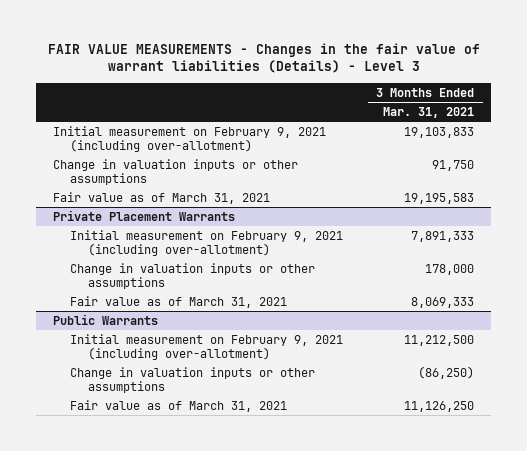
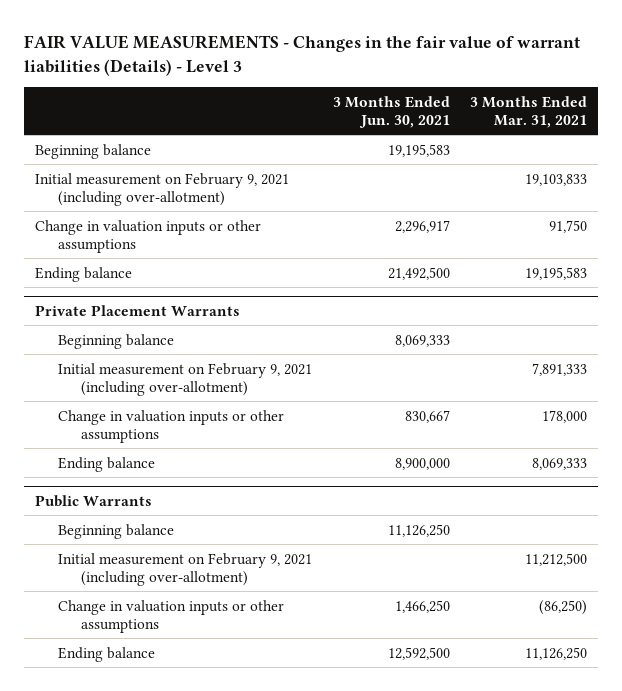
none -> [332,95,450,128] 3 Months Ended Jun. 30, 2021
none -> [34,143,151,159] Beginning balance
[52,191,270,204] Fair value as of March 31, 2021 -> [34,266,132,282] Ending balance
none -> [57,333,174,349] Beginning balance
[70,295,288,308] Fair value as of March 31, 2021 -> [57,456,155,472] Ending balance
none -> [57,523,174,539] Beginning balance
[70,399,288,412] Fair value as of March 31, 2021 -> [57,646,155,662] Ending balance

